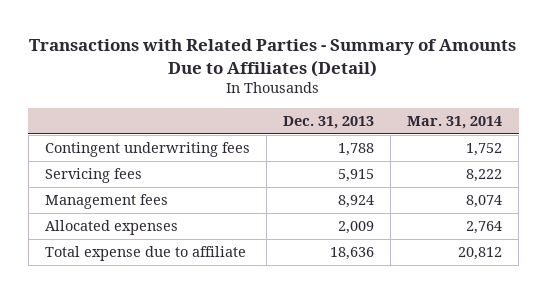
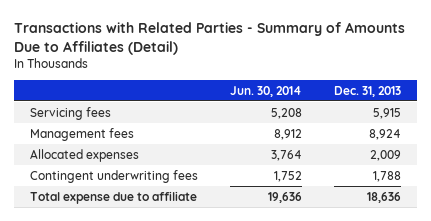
[407,116,503,130] Mar. 31, 2014 -> none
none -> [229,85,302,97] Jun. 30, 2014
[44,142,250,158] Contingent underwriting fees -> [29,169,198,183] Contingent underwriting fees

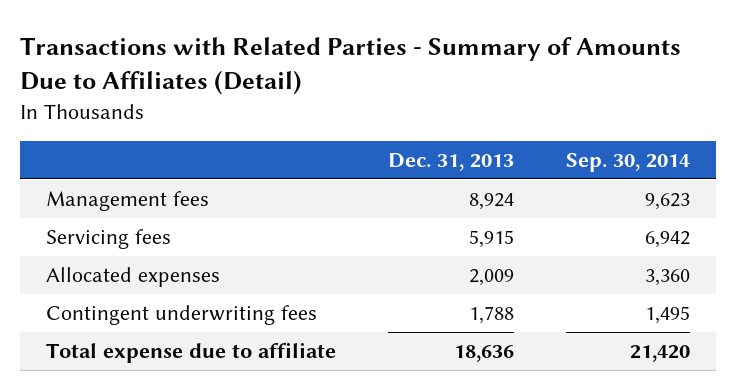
[229,85,302,97] Jun. 30, 2014 -> none
none -> [565,153,690,173] Sep. 30, 2014
[29,106,111,120] Servicing fees -> [46,229,172,250] Servicing fees

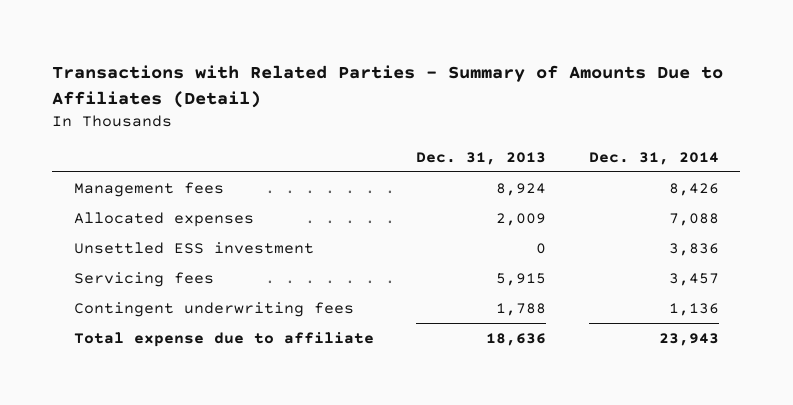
[565,153,690,173] Sep. 30, 2014 -> none
none -> [588,151,719,165] Dec. 31, 2014
none -> [73,241,314,254] Unsettled ESS investment
[46,229,172,250] Servicing fees -> [73,271,214,287] Servicing fees

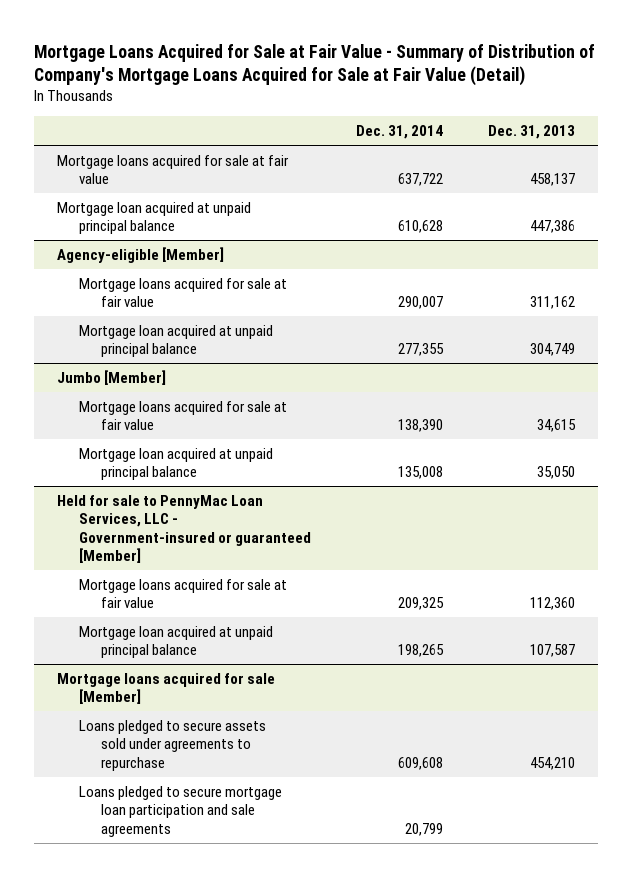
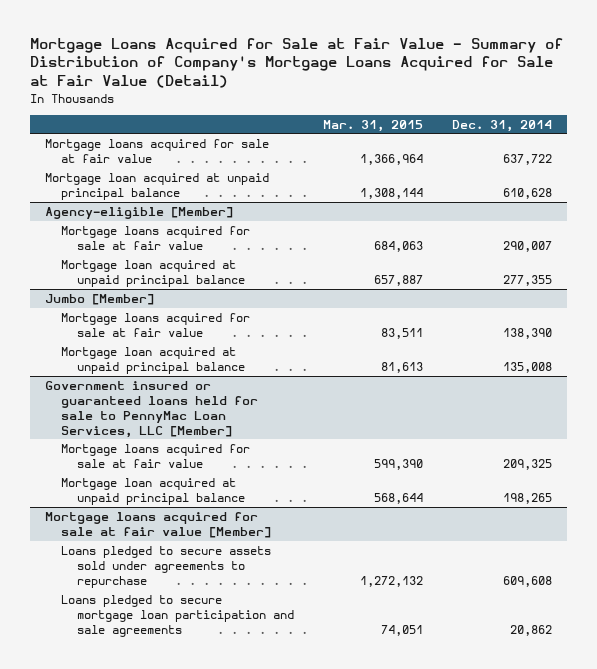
[488,125,576,140] Dec. 31, 2013 -> none
none -> [322,119,423,132] Mar. 31, 2015
[56,494,311,563] Held for sale to PennyMac Loan Services, LLC - Government-insured or guaranteed [Member] -> [44,380,258,438] Government insured or guaranteed loans held for sale to PennyMac Loan Services, LLC [Member]
[56,672,275,705] Mortgage loans acquired for sale [Member] -> [44,511,271,538] Mortgage loans acquired for sale at fair value [Member]
[404,822,443,836] 20,799 -> [510,624,553,636] 20,862

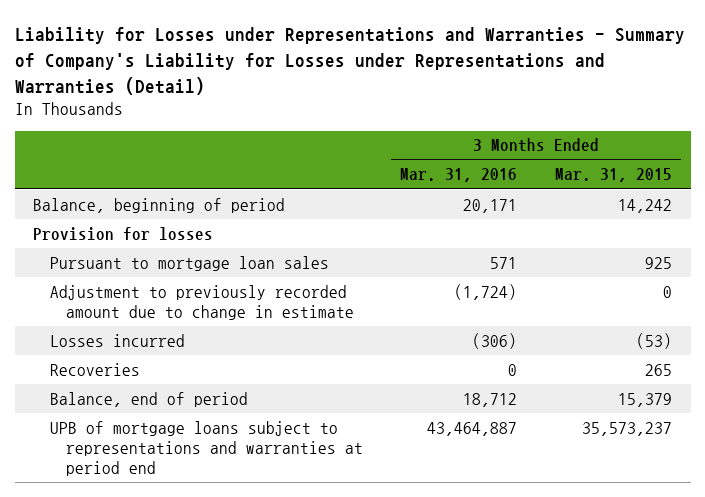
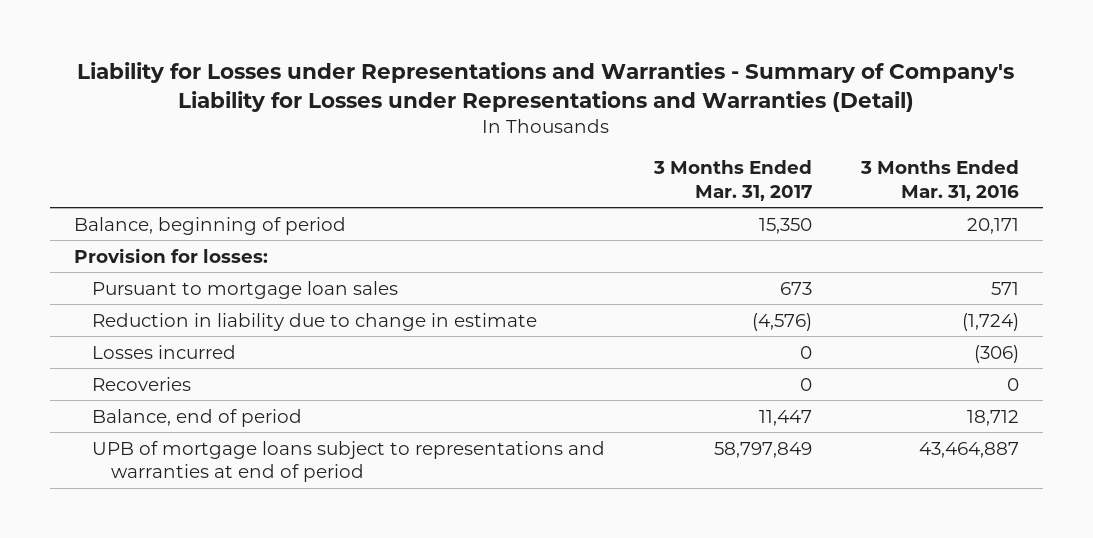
[555,168,673,183] Mar. 31, 2015 -> none
none -> [652,160,812,201] 3 Months Ended Mar. 31, 2017
[33,226,214,240] Provision for losses -> [74,247,269,263] Provision for losses:
[49,284,354,320] Adjustment to previously recorded amount due to change in estimate -> [92,312,538,331] Reduction in liability due to change in estimate
[49,420,363,476] UPB of mortgage loans subject to representations and warranties at period end -> [92,440,606,483] UPB of mortgage loans subject to representations and warranties at end of period

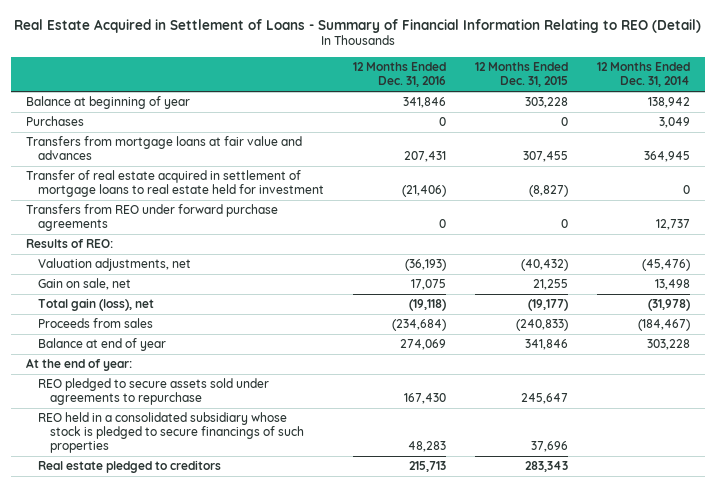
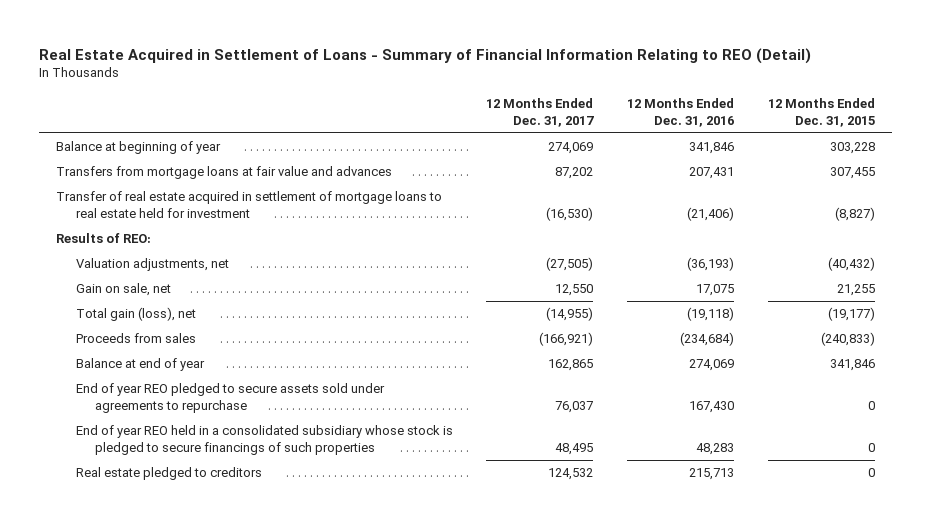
[596,62,690,88] 12 Months Ended Dec. 31, 2014 -> none
none -> [486,98,595,127] 12 Months Ended Dec. 31, 2017
[25,116,84,127] Purchases -> none
[25,204,278,232] Transfers from REO under forward purchase agreements -> none
[25,358,132,372] At the end of year: -> none
[37,378,269,406] REO pledged to secure assets sold under agreements to repurchase -> [75,383,385,414] End of year REO pledged to secure assets sold under agreements to repurchase
[520,393,568,405] 245,647 -> [868,401,876,411] 0
[37,412,304,454] REO held in a consolidated subsidiary whose stock is pledged to secure financings of such properties -> [75,425,453,456] End of year REO held in a consolidated subsidiary whose stock is pledged to secure financings of such properties
[530,441,568,453] 37,696 -> [868,443,876,453] 0
[524,461,568,473] 283,343 -> [868,468,876,478] 0

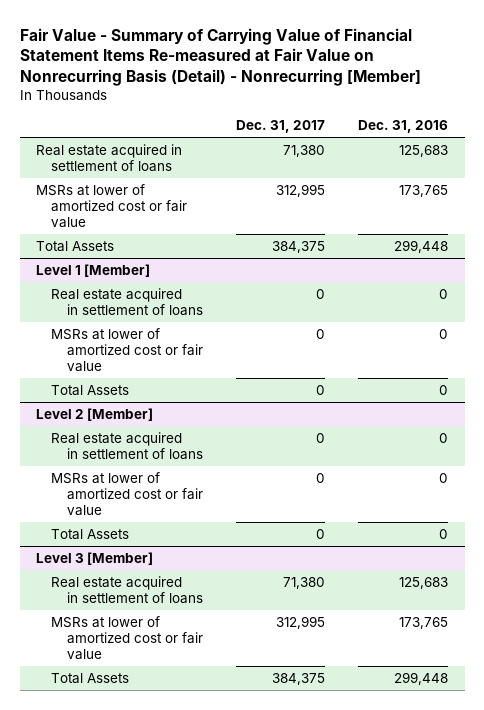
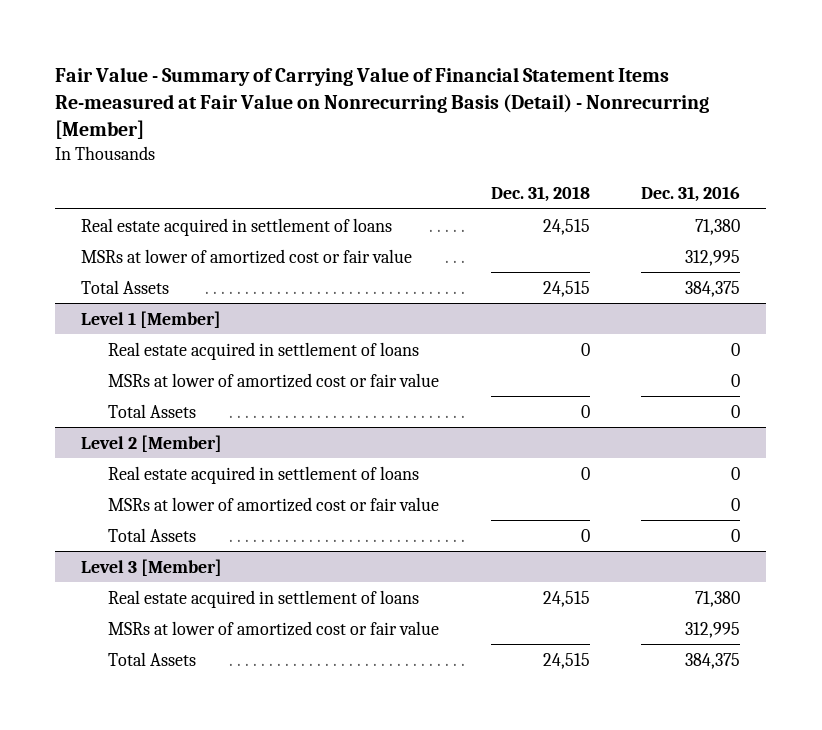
[235,120,325,134] Dec. 31, 2017 -> none
none -> [490,185,590,202] Dec. 31, 2018
[399,144,449,157] 125,683 -> [695,218,741,235] 71,380
[399,184,449,197] 173,765 -> [685,249,741,266] 312,995
[394,239,449,253] 299,448 -> [685,280,741,297] 384,375
[399,576,449,589] 125,683 -> [695,590,741,607] 71,380
[399,616,449,629] 173,765 -> [685,621,741,638] 312,995
[394,671,449,685] 299,448 -> [685,652,741,669] 384,375

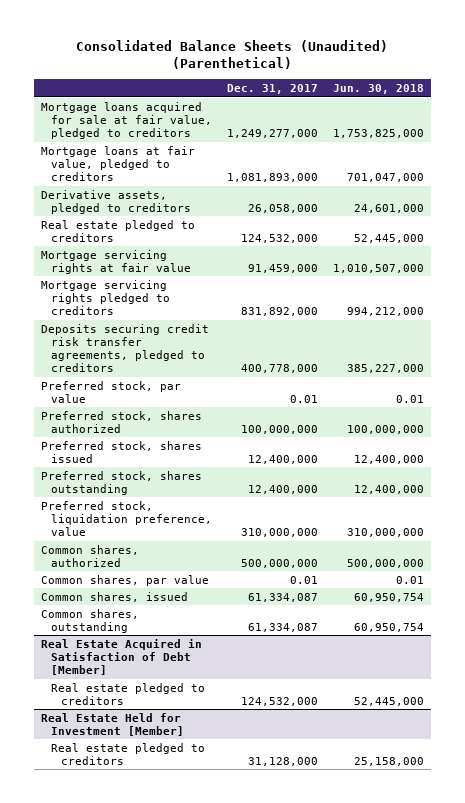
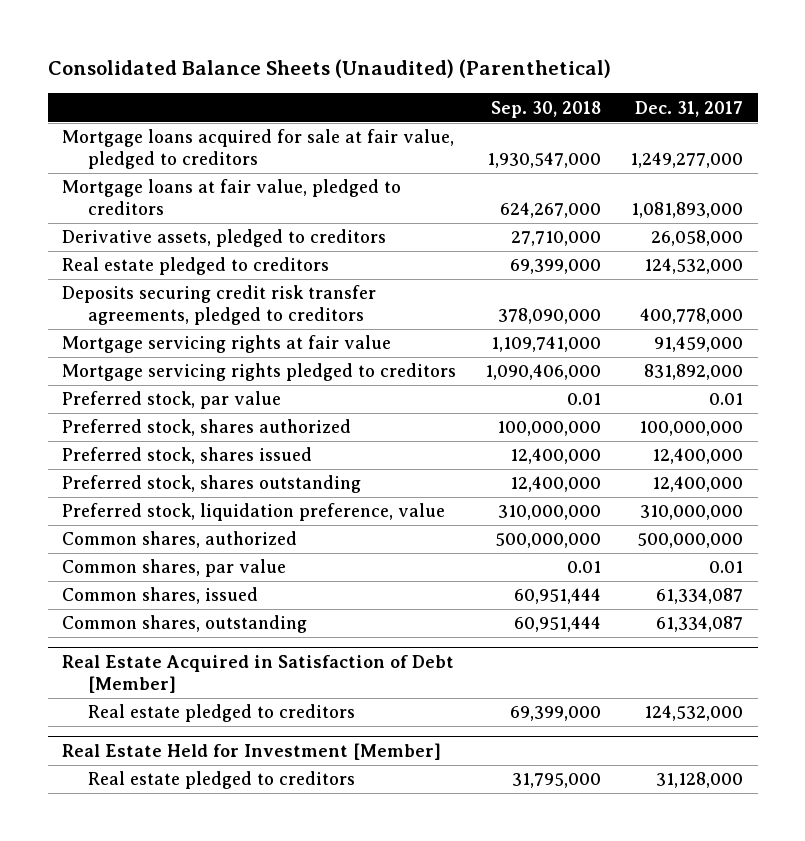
[332,84,424,95] Jun. 30, 2018 -> none
none -> [491,100,602,118] Sep. 30, 2018
[41,323,210,373] Deposits securing credit risk transfer agreements, pledged to creditors -> [62,285,377,326] Deposits securing credit risk transfer agreements, pledged to creditors

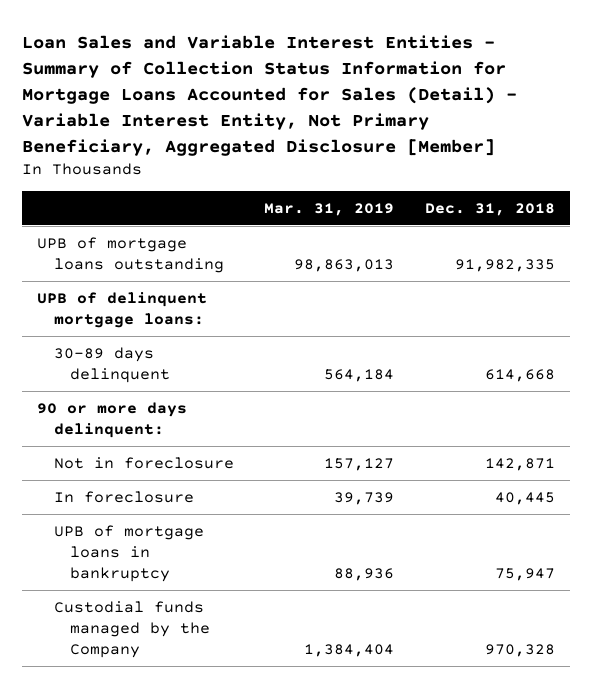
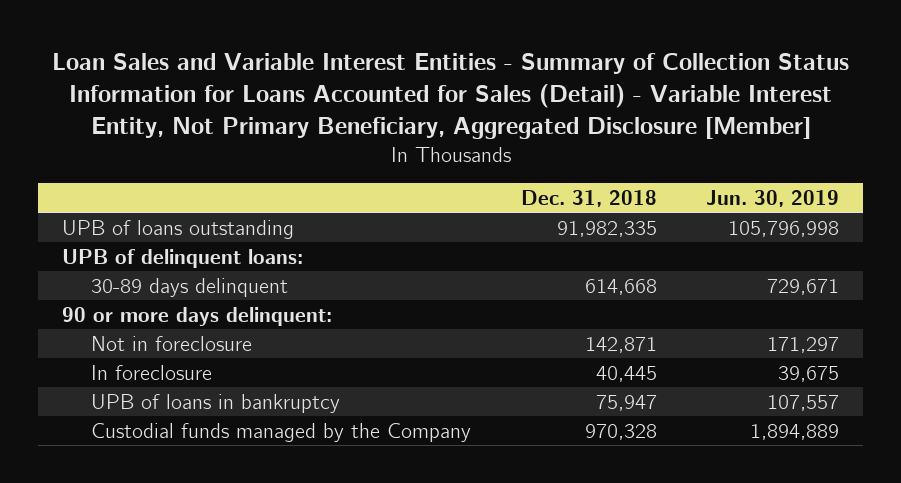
[21,34,517,156] Loan Sales and Variable Interest Entities - Summary of Collection Status Information for Mortgage Loans Accounted for Sales (Detail) - Variable Interest Entity, Not Primary Beneficiary, Aggregated Disclosure [Member] -> [51,52,849,140] Loan Sales and Variable Interest Entities - Summary of Collection Status Information for Loans Accounted for Sales (Detail) - Variable Interest Entity, Not Primary Beneficiary, Aggregated Disclosure [Member]
[264,202,395,216] Mar. 31, 2019 -> none
none -> [705,189,839,207] Jun. 30, 2019
[37,236,224,273] UPB of mortgage loans outstanding -> [62,219,295,239] UPB of loans outstanding
[37,291,208,328] UPB of delinquent mortgage loans: -> [62,248,304,268] UPB of delinquent loans:
[53,524,204,582] UPB of mortgage loans in bankruptcy -> [91,393,341,413] UPB of loans in bankruptcy

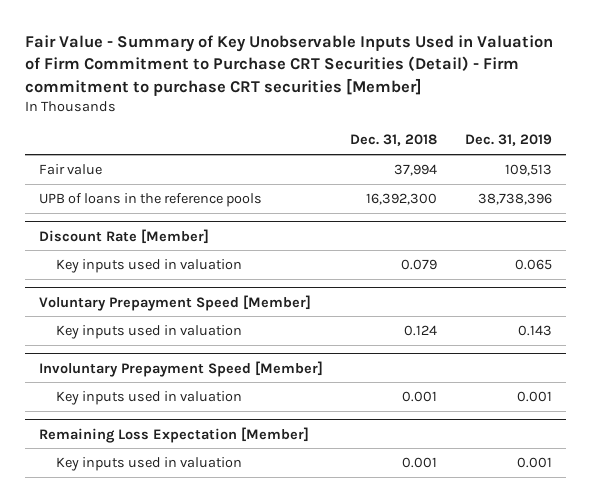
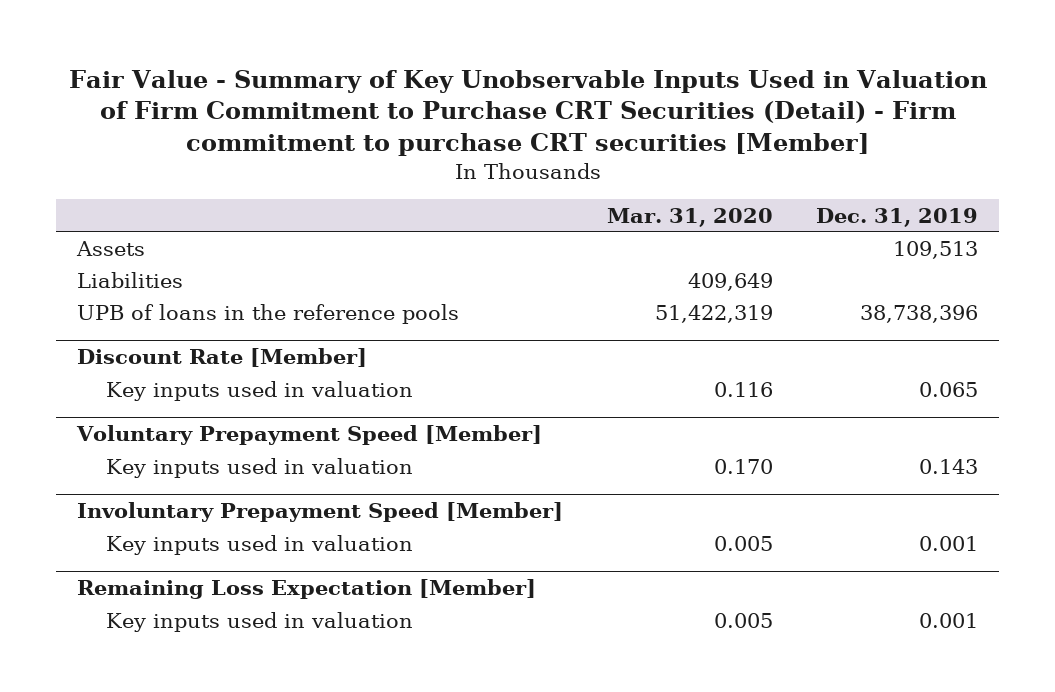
[350,134,438,147] Dec. 31, 2018 -> none
none -> [606,207,773,227] Mar. 31, 2020
[38,163,102,175] Fair value -> [76,240,146,256] Assets
none -> [77,271,184,288] Liabilities

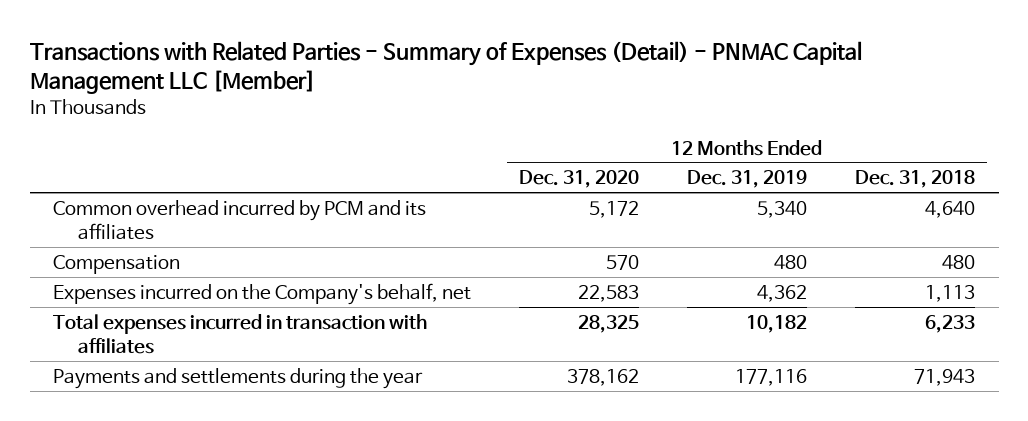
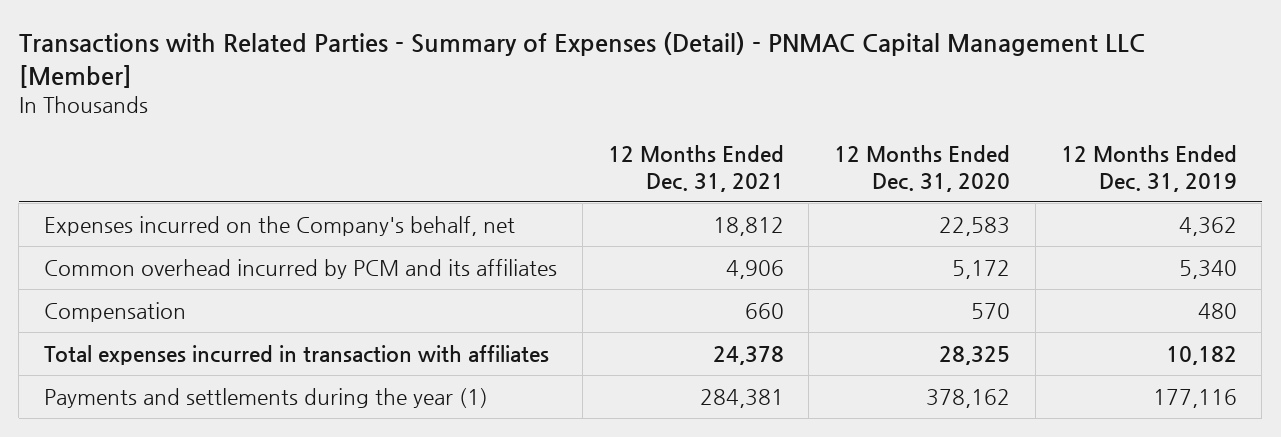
[854,170,975,189] Dec. 31, 2018 -> none
none -> [607,145,784,192] 12 Months Ended Dec. 31, 2021
[53,282,472,305] Expenses incurred on the Company's behalf, net -> [43,215,515,236] Expenses incurred on the Company's behalf, net
[53,367,424,389] Payments and settlements during the year -> [43,387,488,408] Payments and settlements during the year (1)

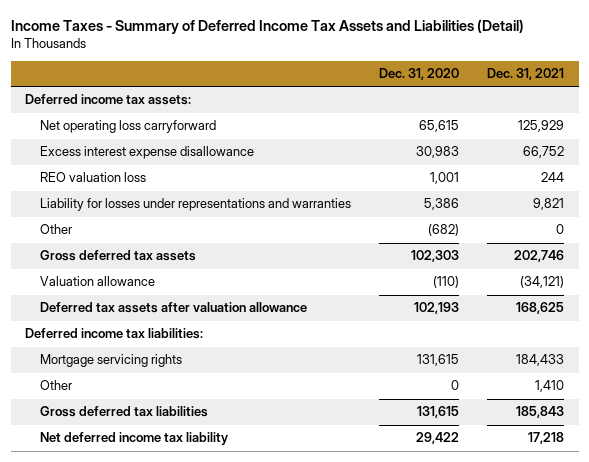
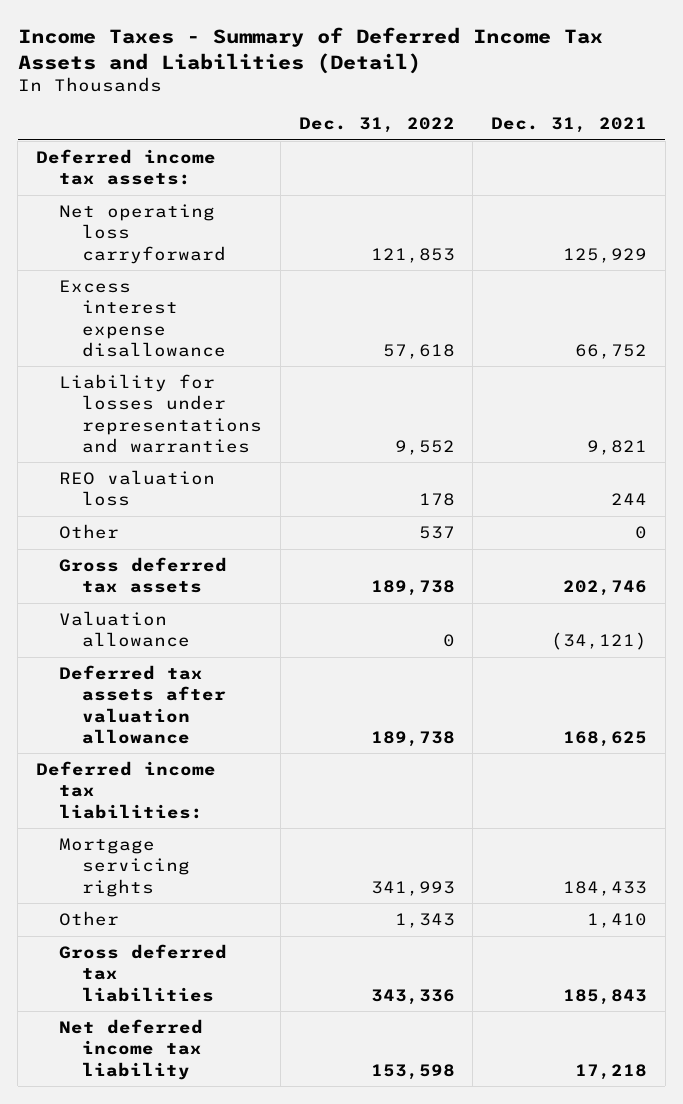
[378,68,459,81] Dec. 31, 2020 -> none
none -> [298,117,455,134] Dec. 31, 2022
[39,172,146,183] REO valuation loss -> [59,470,216,507] REO valuation loss

